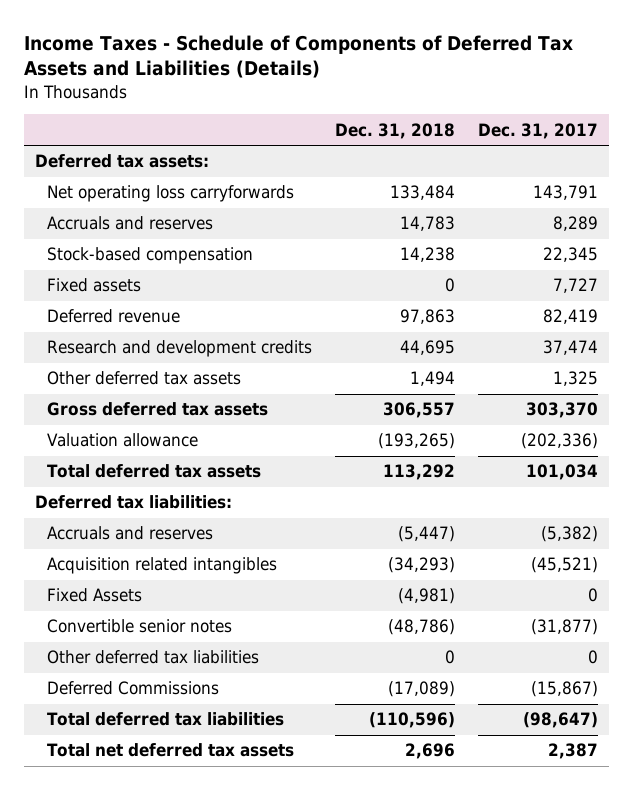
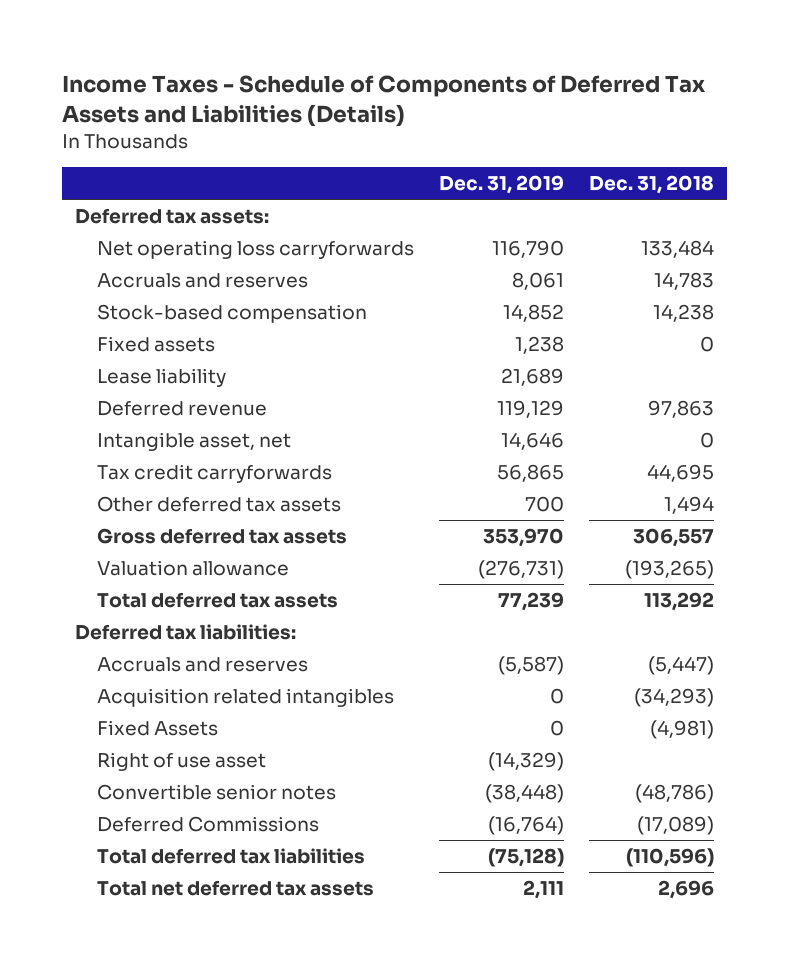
[477,122,598,139] Dec. 31, 2017 -> none
none -> [439,175,565,195] Dec. 31, 2019
none -> [96,368,226,388] Lease liability
none -> [96,432,291,452] Intangible asset, net
[47,340,313,358] Research and development credits -> [96,464,332,484] Tax credit carryforwards
none -> [96,752,266,772] Right of use asset
[47,650,260,665] Other deferred tax liabilities -> none

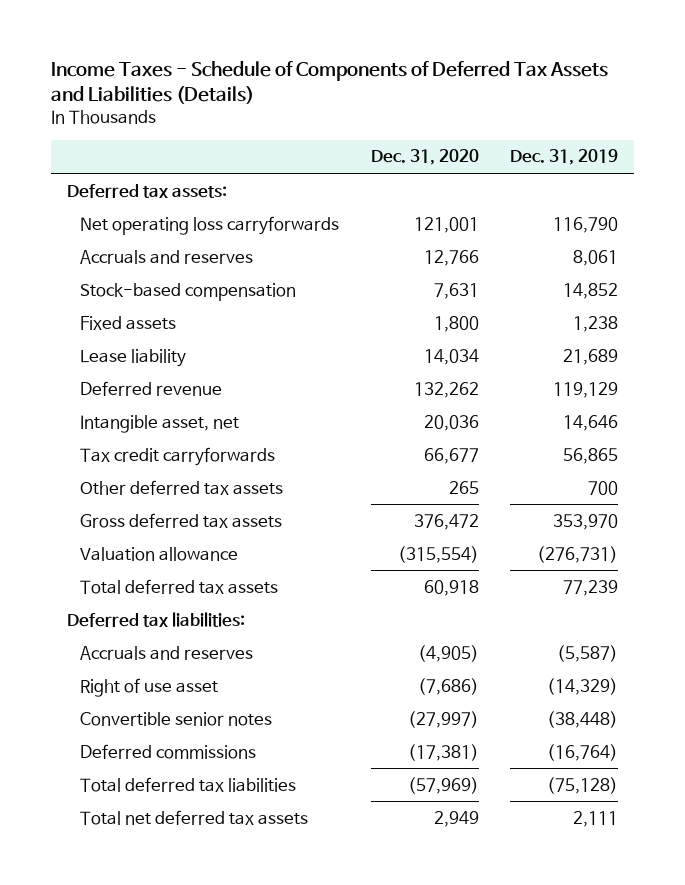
[589,175,715,195] Dec. 31, 2018 -> none
none -> [370,149,479,166] Dec. 31, 2020
[96,688,394,708] Acquisition related intangibles -> none
[96,720,218,737] Fixed Assets -> none
[96,816,319,833] Deferred Commissions -> [80,743,257,759] Deferred commissions

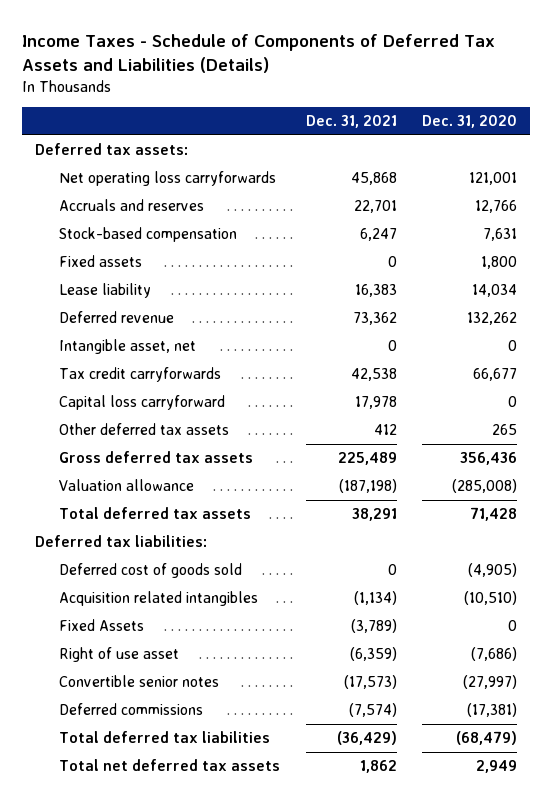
[510,149,619,166] Dec. 31, 2019 -> none
none -> [305,115,397,129] Dec. 31, 2021
[423,414,479,431] 20,036 -> [508,340,518,352] 0
none -> [58,395,225,411] Capital loss carryforward
[413,513,479,530] 376,472 -> [460,452,518,466] 356,436
[397,545,479,563] (315,554) -> [452,479,518,494] (285,008)
[423,579,479,596] 60,918 -> [470,507,518,522] 71,428
[80,645,254,660] Accruals and reserves -> [58,563,242,579] Deferred cost of goods sold
none -> [58,591,258,607] Acquisition related intangibles
none -> [58,619,144,632] Fixed Assets
[407,776,479,794] (57,969) -> [456,731,518,746] (68,479)

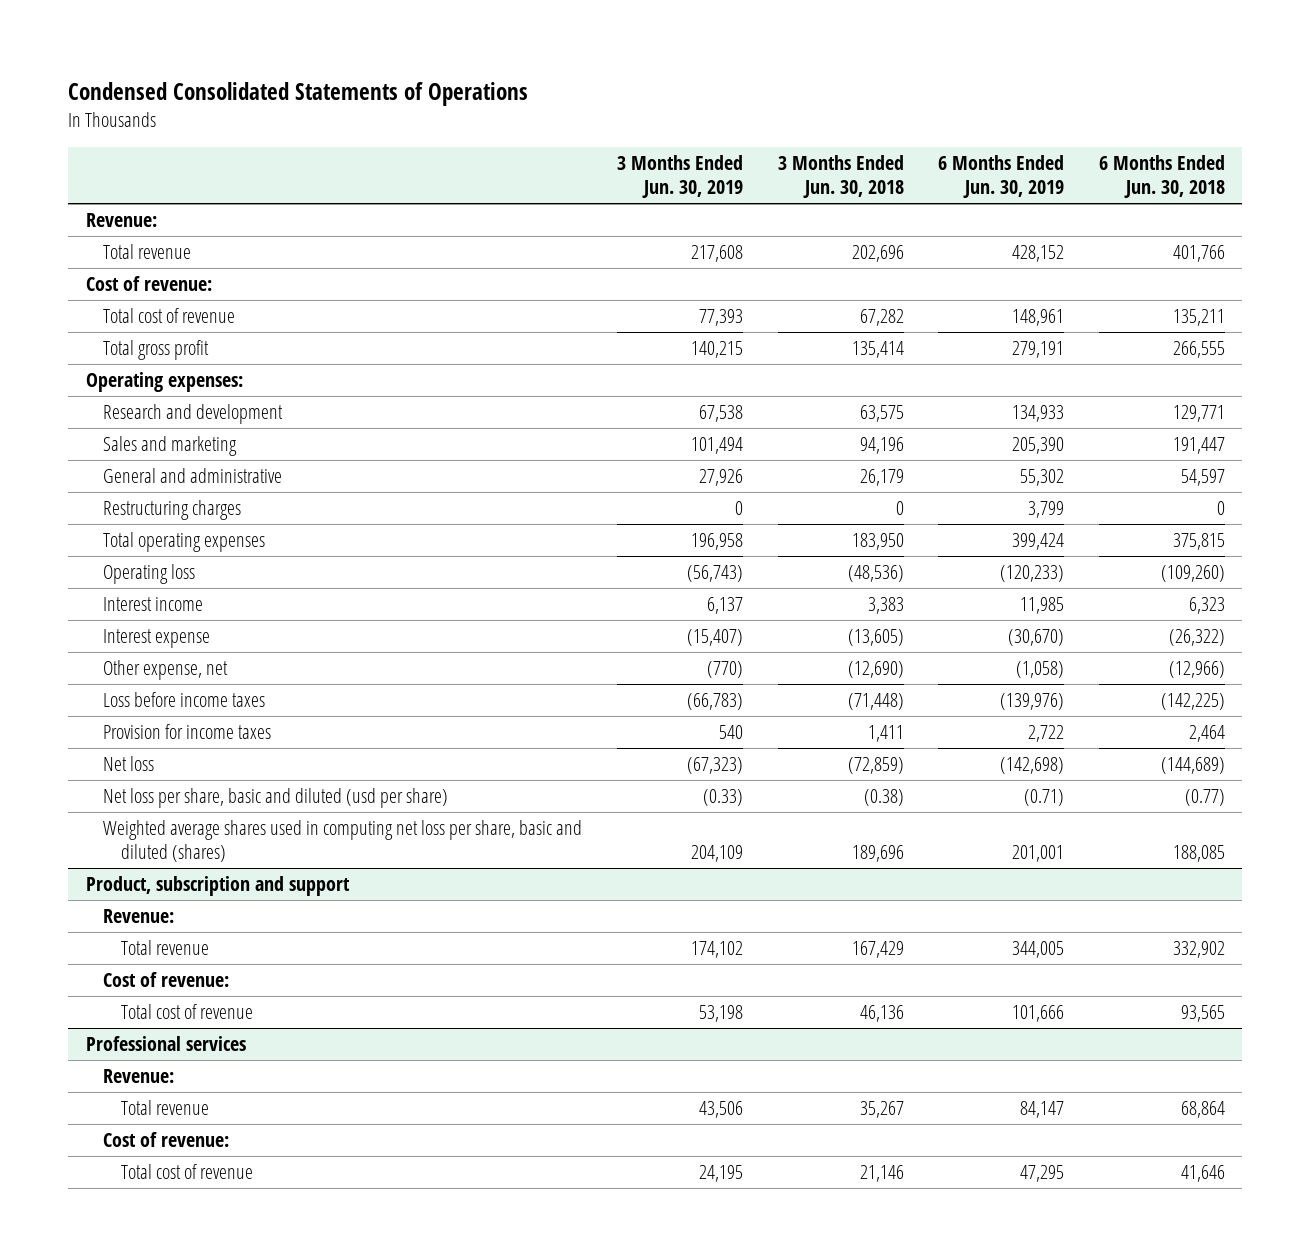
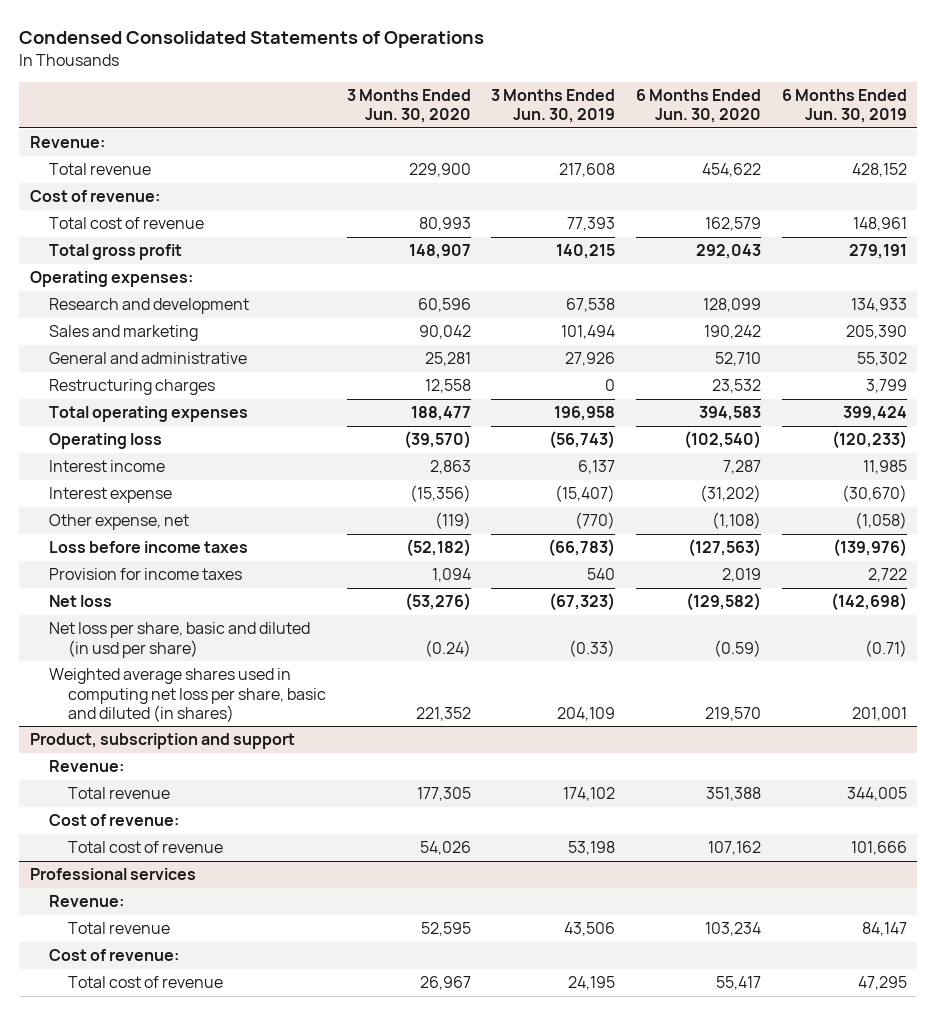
[777,155,904,199] 3 Months Ended Jun. 30, 2018 -> none
[1098,155,1225,199] 6 Months Ended Jun. 30, 2018 -> none
none -> [346,88,471,124] 3 Months Ended Jun. 30, 2020
none -> [636,88,762,124] 6 Months Ended Jun. 30, 2020
[103,788,449,809] Net loss per share, basic and diluted (usd per share) -> [48,622,310,658] Net loss per share, basic and diluted (in usd per share)
[103,820,583,863] Weighted average shares used in computing net loss per share, basic and diluted (shares) -> [48,668,327,722] Weighted average shares used in computing net loss per share, basic and diluted (in shares)

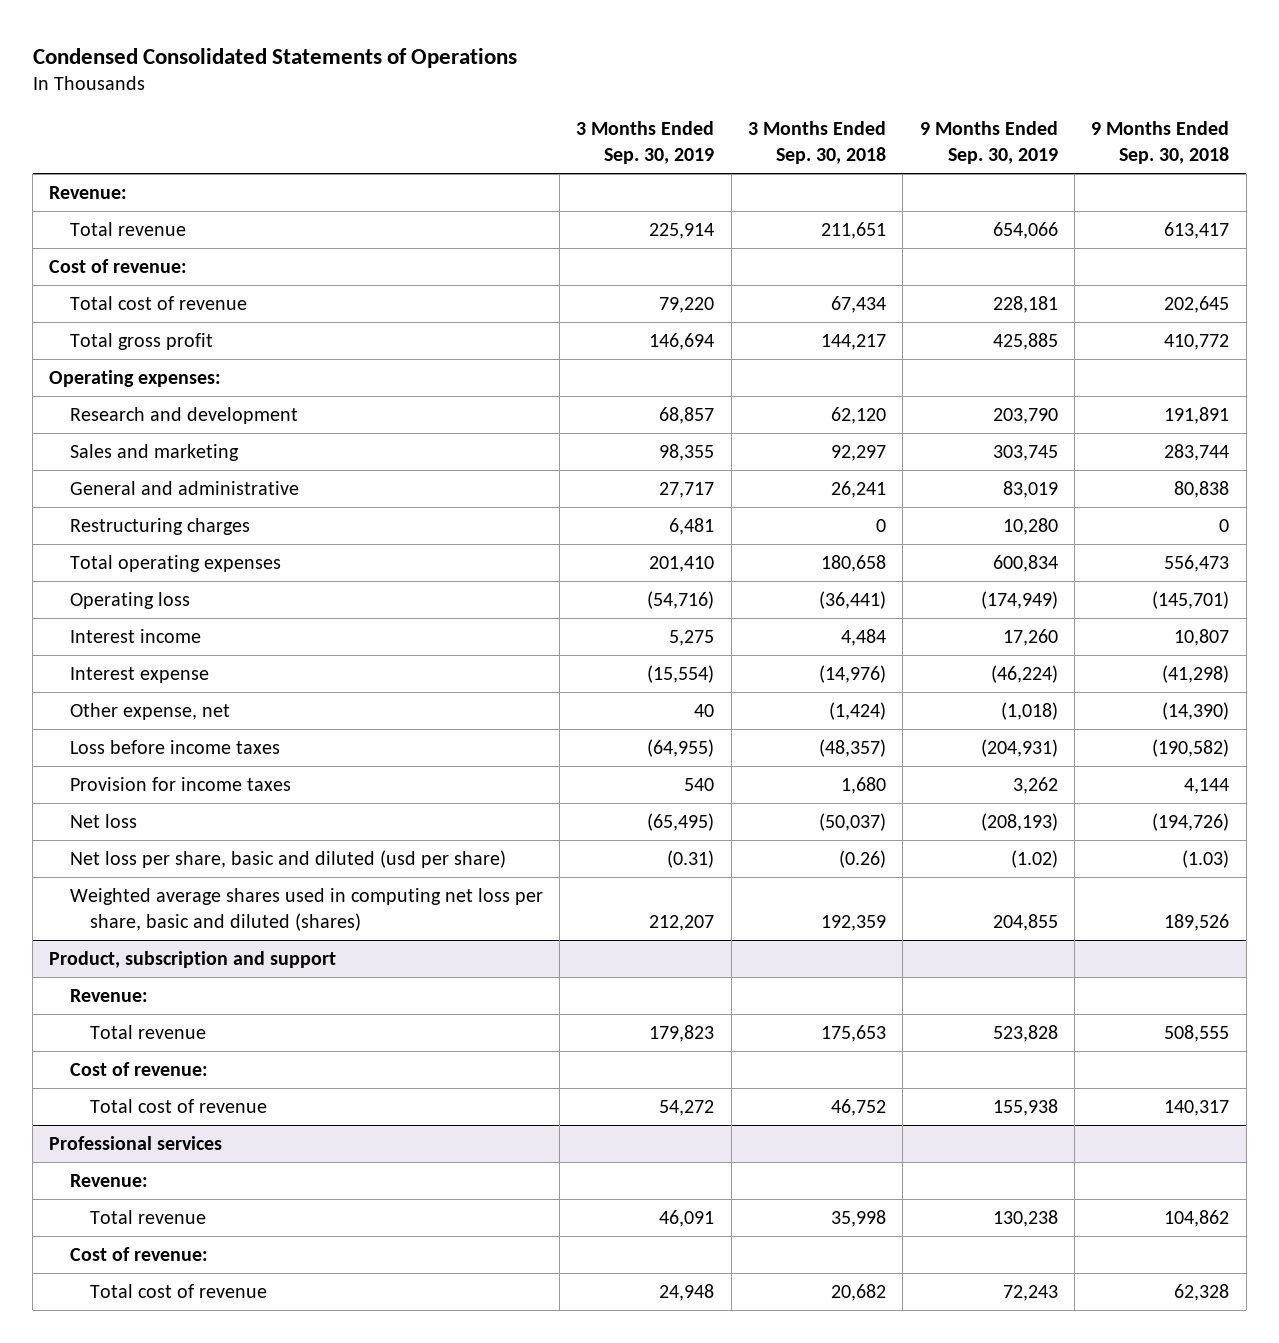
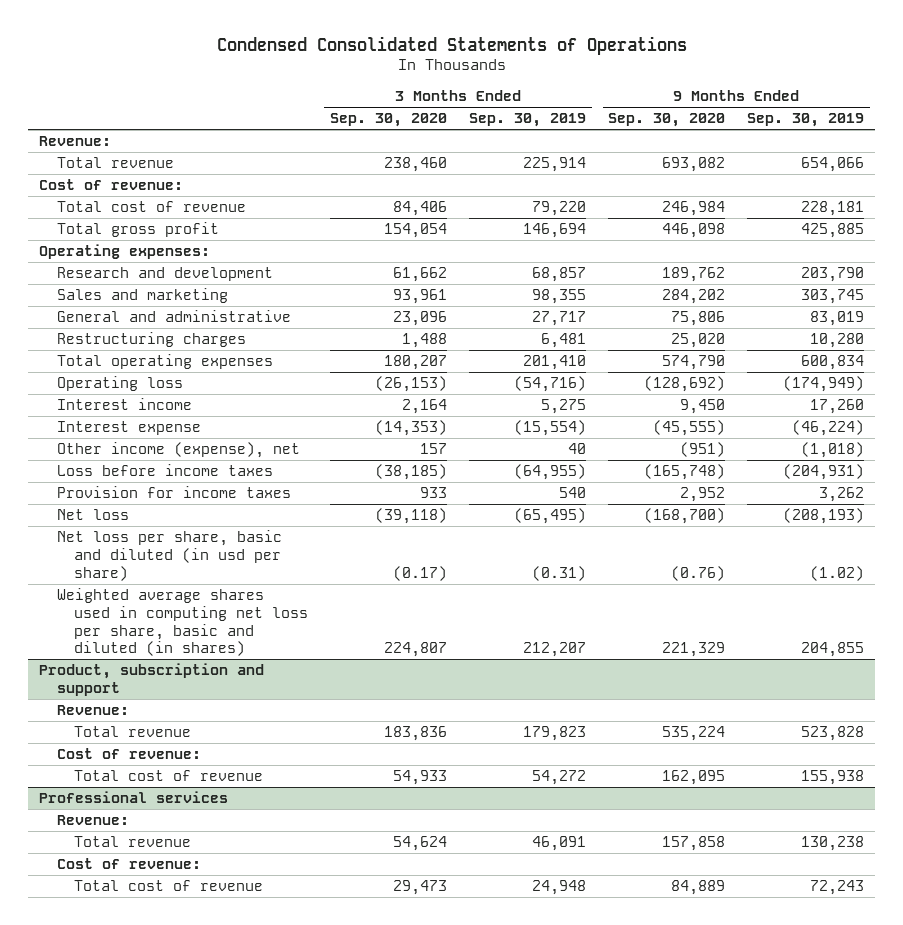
[748,121,887,165] 3 Months Ended Sep. 30, 2018 -> none
[1091,121,1230,165] 9 Months Ended Sep. 30, 2018 -> none
none -> [329,113,447,128] Sep. 30, 2020
none -> [608,113,726,128] Sep. 30, 2020
[69,703,230,721] Other expense, net -> [56,442,300,459] Other income (expense), net
[69,850,506,869] Net loss per share, basic and diluted (usd per share) -> [56,530,282,581] Net loss per share, basic and diluted (in usd per share)
[69,888,543,931] Weighted average shares used in computing net loss per share, basic and diluted (shares) -> [56,588,308,657] Weighted average shares used in computing net loss per share, basic and diluted (in shares)

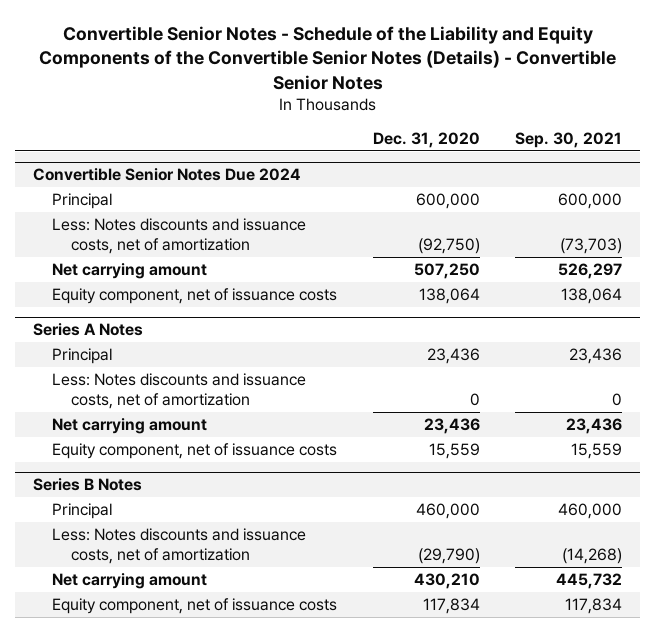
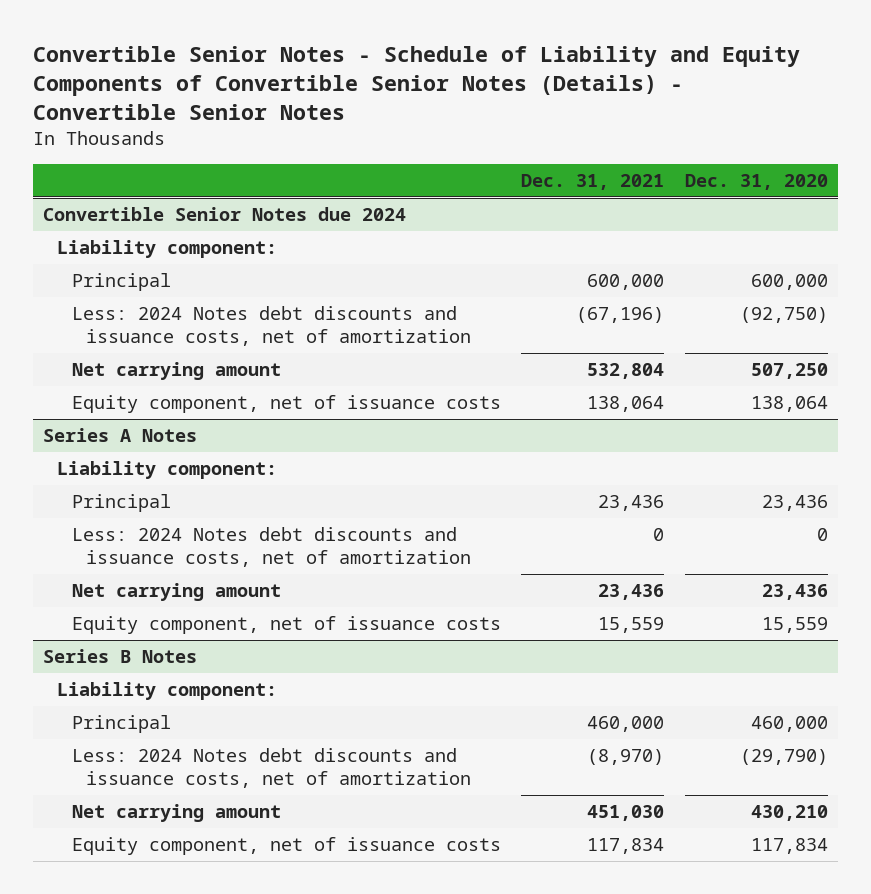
[38,25,616,90] Convertible Senior Notes - Schedule of the Liability and Equity Components of the Convertible Senior Notes (Details) - Convertible Senior Notes -> [32,45,800,120] Convertible Senior Notes - Schedule of Liability and Equity Components of Convertible Senior Notes (Details) - Convertible Senior Notes
[515,131,623,148] Sep. 30, 2021 -> none
none -> [521,174,665,191] Dec. 31, 2021
[32,168,301,182] Convertible Senior Notes Due 2024 -> [43,207,407,222] Convertible Senior Notes due 2024
none -> [57,240,278,259] Liability component:
[51,218,306,255] Less: Notes discounts and issuance costs, net of amortization -> [71,306,471,346] Less: 2024 Notes debt discounts and issuance costs, net of amortization
none -> [57,461,278,480] Liability component:
[51,373,306,410] Less: Notes discounts and issuance costs, net of amortization -> [71,527,471,567] Less: 2024 Notes debt discounts and issuance costs, net of amortization
none -> [57,682,278,701] Liability component:
[51,528,306,565] Less: Notes discounts and issuance costs, net of amortization -> [71,748,471,788] Less: 2024 Notes debt discounts and issuance costs, net of amortization

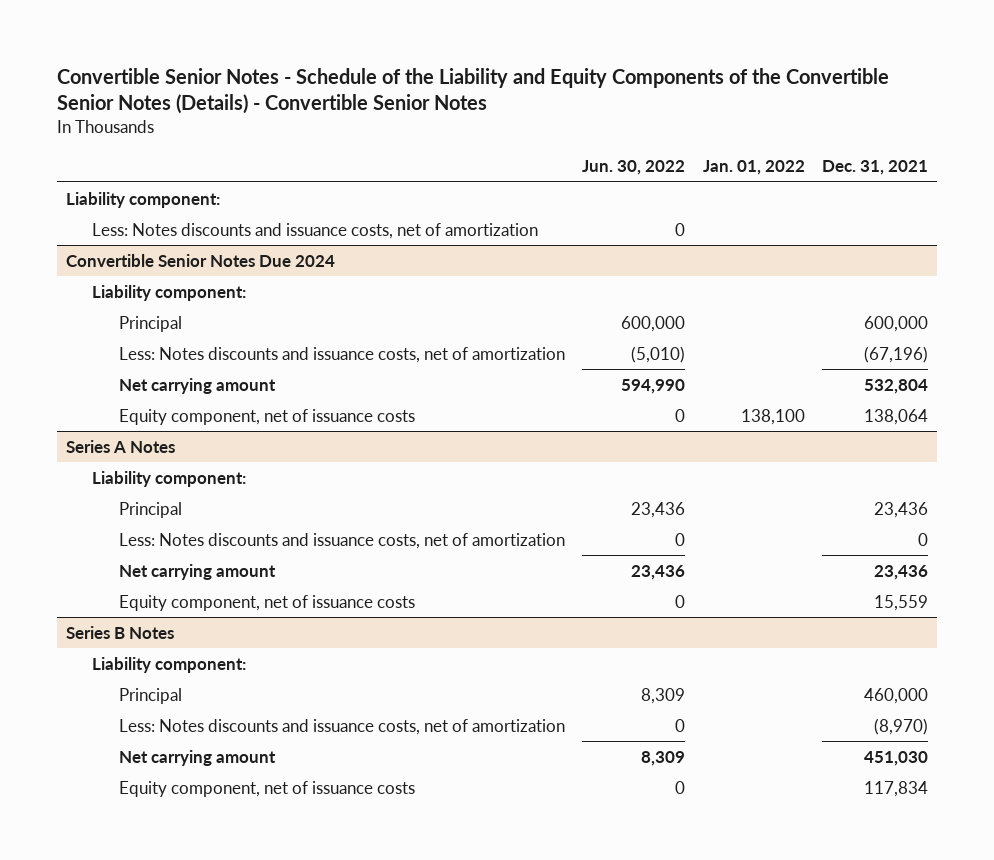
[32,45,800,120] Convertible Senior Notes - Schedule of Liability and Equity Components of Convertible Senior Notes (Details) - Convertible Senior Notes -> [57,67,890,115] Convertible Senior Notes - Schedule of the Liability and Equity Components of the Convertible Senior Notes (Details) - Convertible Senior Notes
[684,174,828,191] Dec. 31, 2020 -> none
none -> [582,160,686,176] Jun. 30, 2022
none -> [702,160,805,176] Jan. 01, 2022
[43,207,407,222] Convertible Senior Notes due 2024 -> none
none -> [92,222,539,239] Less: Notes discounts and issuance costs, net of amortization
none -> [65,253,335,267] Convertible Senior Notes Due 2024
none -> [92,284,247,301] Liability component:
[71,306,471,346] Less: 2024 Notes debt discounts and issuance costs, net of amortization -> [118,346,565,363] Less: Notes discounts and issuance costs, net of amortization
[71,527,471,567] Less: 2024 Notes debt discounts and issuance costs, net of amortization -> [118,532,565,549] Less: Notes discounts and issuance costs, net of amortization
[71,748,471,788] Less: 2024 Notes debt discounts and issuance costs, net of amortization -> [118,718,565,735] Less: Notes discounts and issuance costs, net of amortization

